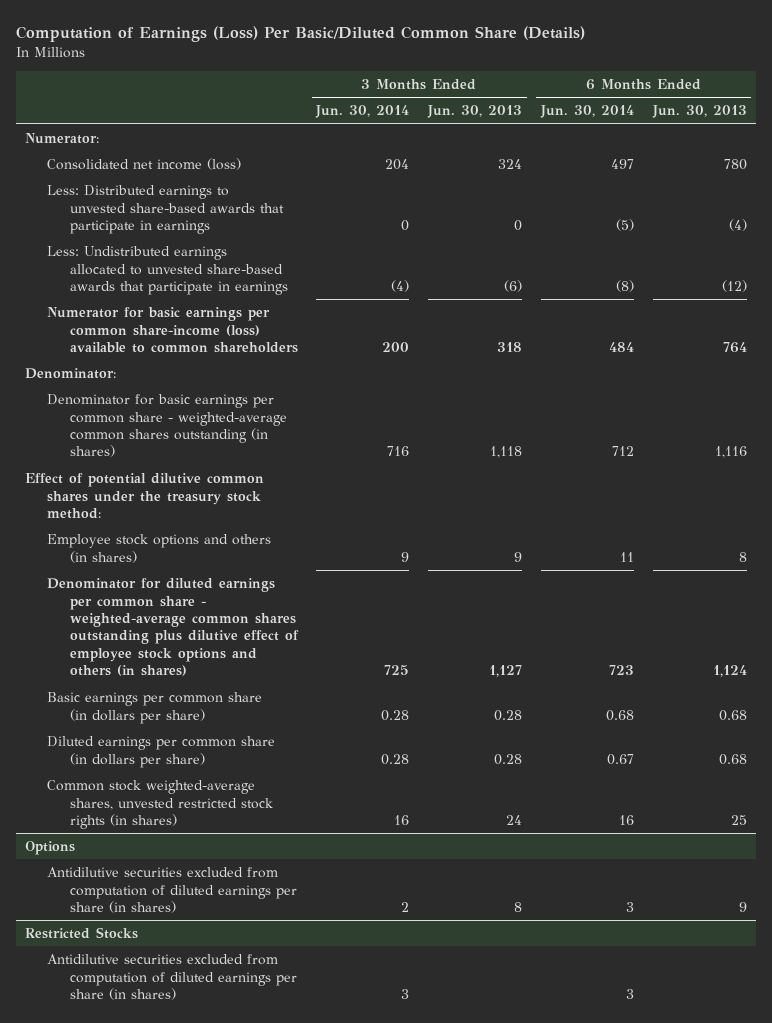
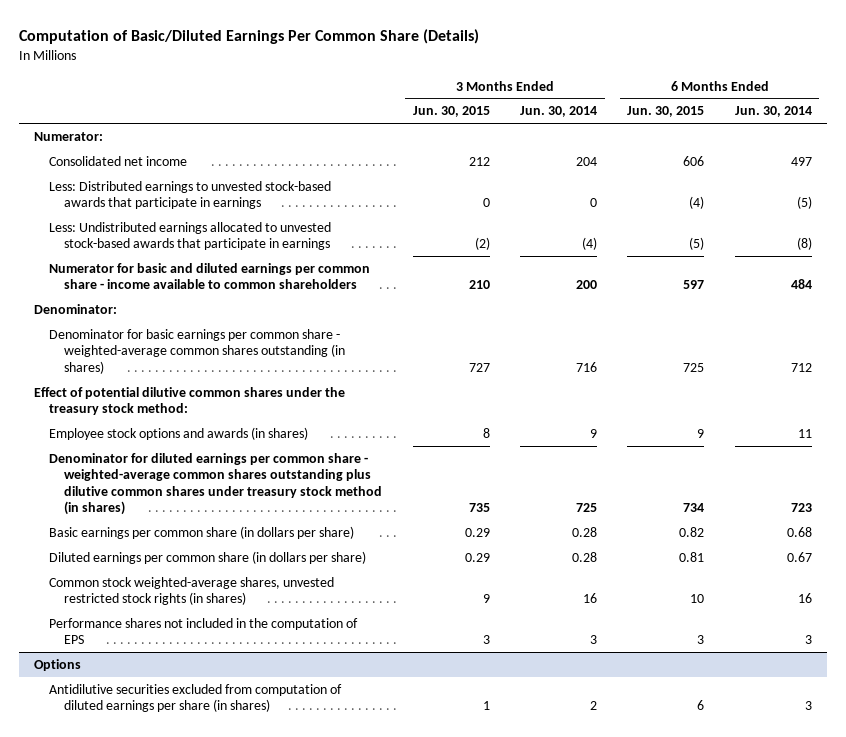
[15,25,585,42] Computation of Earnings (Loss) Per Basic/Diluted Common Share (Details) -> [19,28,480,44] Computation of Basic/Diluted Earnings Per Common Share (Details)
[427,105,523,119] Jun. 30, 2013 -> none
[651,105,747,119] Jun. 30, 2013 -> none
none -> [412,106,490,118] Jun. 30, 2015
none -> [627,106,705,118] Jun. 30, 2015
[47,158,242,171] Consolidated net income (loss) -> [49,155,188,166] Consolidated net income
[47,185,284,234] Less: Distributed earnings to unvested share-based awards that participate in earnings -> [49,180,332,210] Less: Distributed earnings to unvested stock-based awards that participate in earnings
[47,246,288,295] Less: Undistributed earnings allocated to unvested share-based awards that participate in earnings -> [49,221,332,251] Less: Undistributed earnings allocated to unvested stock-based awards that participate in earnings
[47,307,298,353] Numerator for basic earnings per common share-income (loss) available to common shareholders -> [49,262,371,290] Numerator for basic and diluted earnings per common share - income available to common shareholders
[47,534,272,563] Employee stock options and others (in shares) -> [49,426,309,440] Employee stock options and awards (in shares)
[47,578,299,677] Denominator for diluted earnings per common share - weighted-average common shares outstanding plus dilutive effect of employee stock options and others (in shares) -> [49,452,383,516] Denominator for diluted earnings per common share - weighted-average common shares outstanding plus dilutive common shares under treasury stock method (in shares)
none -> [49,617,359,645] Performance shares not included in the computation of EPS
[25,927,139,940] Restricted Stocks -> none
[47,954,297,1000] Antidilutive securities excluded from computation of diluted earnings per share (in shares) -> none

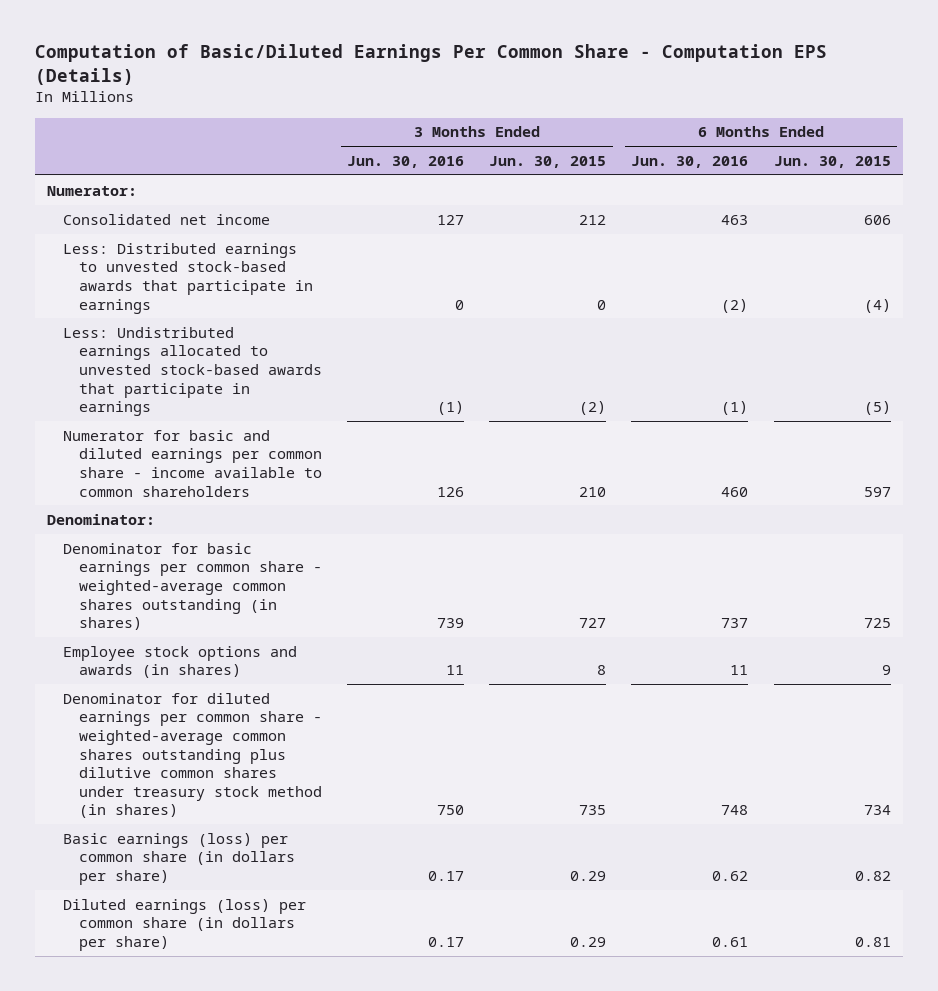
[19,28,480,44] Computation of Basic/Diluted Earnings Per Common Share (Details) -> [34,44,827,85] Computation of Basic/Diluted Earnings Per Common Share - Computation EPS (Details)
[519,106,597,118] Jun. 30, 2014 -> none
[734,106,812,118] Jun. 30, 2014 -> none
none -> [347,155,465,168] Jun. 30, 2016
none -> [631,155,749,168] Jun. 30, 2016
[34,386,346,416] Effect of potential dilutive common shares under the treasury stock method: -> none
[49,576,335,606] Common stock weighted-average shares, unvested restricted stock rights (in shares) -> none
[49,617,359,645] Performance shares not included in the computation of EPS -> none
[34,658,82,671] Options -> none
[49,683,343,713] Antidilutive securities excluded from computation of diluted earnings per share (in shares) -> none
[49,525,355,539] Basic earnings per common share (in dollars per share) -> [63,832,296,885] Basic earnings (loss) per common share (in dollars per share)
[49,550,367,564] Diluted earnings per common share (in dollars per share) -> [63,898,307,951] Diluted earnings (loss) per common share (in dollars per share)

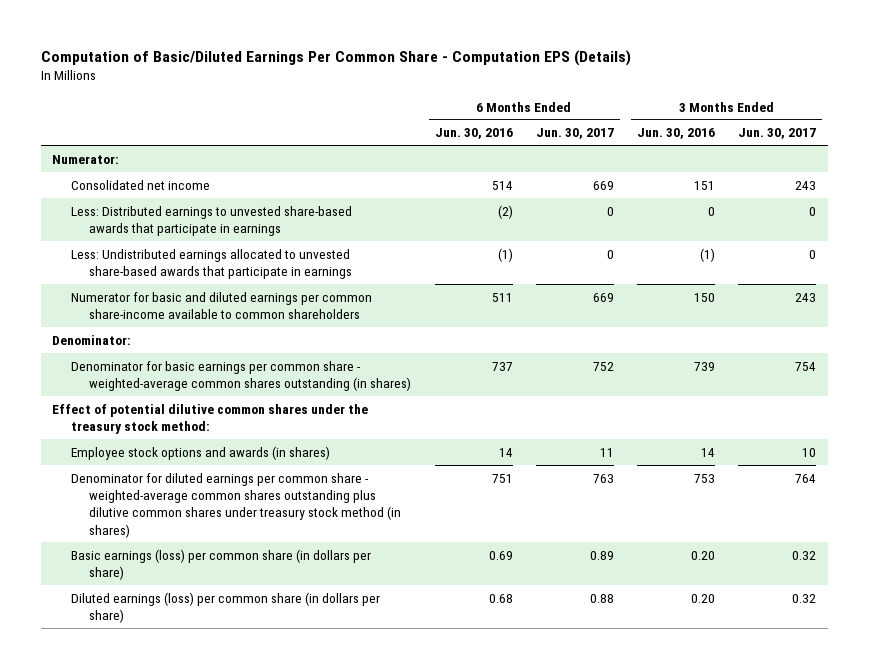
[489,155,607,168] Jun. 30, 2015 -> none
[773,155,891,168] Jun. 30, 2015 -> none
none -> [535,128,614,140] Jun. 30, 2017
none -> [738,128,817,140] Jun. 30, 2017
[437,214,465,225] 127 -> [694,180,716,190] 151
[721,214,749,225] 463 -> [491,180,513,190] 514
[63,242,314,314] Less: Distributed earnings to unvested stock-based awards that participate in earnings -> [70,205,352,236] Less: Distributed earnings to unvested share-based awards that participate in earnings
[63,326,323,417] Less: Undistributed earnings allocated to unvested stock-based awards that participate in earnings -> [70,248,353,279] Less: Undistributed earnings allocated to unvested share-based awards that participate in earnings
[63,429,323,497] Numerator for basic and diluted earnings per common share - income available to common shareholders -> [70,291,372,319] Numerator for basic and diluted earnings per common share-income available to common shareholders
[437,486,465,497] 126 -> [694,292,716,302] 150
[721,486,749,497] 460 -> [491,292,513,302] 511
none -> [52,403,369,434] Effect of potential dilutive common shares under the treasury stock method:
[446,665,465,676] 11 -> [701,447,716,457] 14
[730,665,749,676] 11 -> [498,447,513,457] 14
[437,805,465,816] 750 -> [694,473,716,483] 753
[721,805,749,816] 748 -> [491,473,513,483] 751
[428,870,465,881] 0.17 -> [691,550,716,560] 0.20
[712,870,749,881] 0.62 -> [488,550,513,560] 0.69
[428,936,465,947] 0.17 -> [691,593,716,603] 0.20
[712,936,749,947] 0.61 -> [488,593,513,603] 0.68

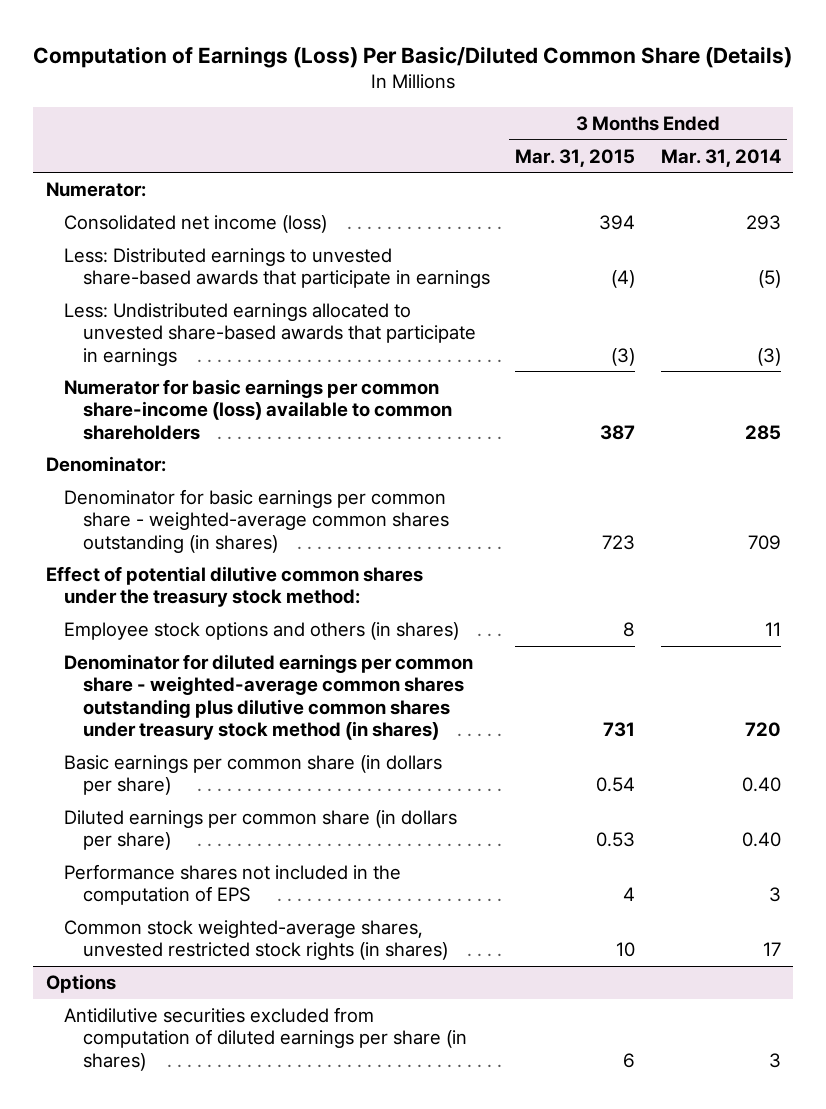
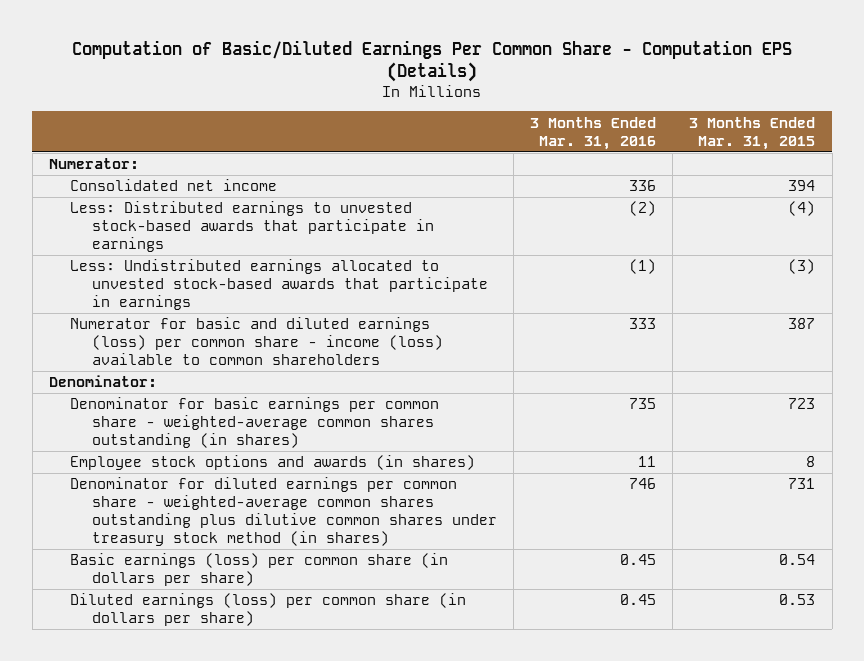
[33,45,793,68] Computation of Earnings (Loss) Per Basic/Diluted Common Share (Details) -> [72,39,793,83] Computation of Basic/Diluted Earnings Per Common Share - Computation EPS (Details)
[660,148,781,167] Mar. 31, 2014 -> none
none -> [530,116,657,150] 3 Months Ended Mar. 31, 2016
[64,215,328,234] Consolidated net income (loss) -> [70,179,278,192] Consolidated net income
[64,248,490,289] Less: Distributed earnings to unvested share-based awards that participate in earnings -> [70,201,435,253] Less: Distributed earnings to unvested stock-based awards that participate in earnings
[64,303,476,366] Less: Undistributed earnings allocated to unvested share-based awards that participate in earnings -> [70,259,489,311] Less: Undistributed earnings allocated to unvested stock-based awards that participate in earnings
[64,379,452,440] Numerator for basic earnings per common share-income (loss) available to common shareholders -> [70,317,444,366] Numerator for basic and diluted earnings (loss) per common share - income (loss) available to common shareholders
[45,566,423,608] Effect of potential dilutive common shares under the treasury stock method: -> none
[64,622,460,641] Employee stock options and others (in shares) -> [70,455,476,471] Employee stock options and awards (in shares)
[64,864,402,906] Performance shares not included in the computation of EPS -> none
[64,920,448,961] Common stock weighted-average shares, unvested restricted stock rights (in shares) -> none
[45,974,116,994] Options -> none
[64,1007,467,1071] Antidilutive securities excluded from computation of diluted earnings per share (in shares) -> none
[64,755,443,796] Basic earnings per common share (in dollars per share) -> [70,553,449,587] Basic earnings (loss) per common share (in dollars per share)
[64,810,458,851] Diluted earnings per common share (in dollars per share) -> [70,593,467,627] Diluted earnings (loss) per common share (in dollars per share)

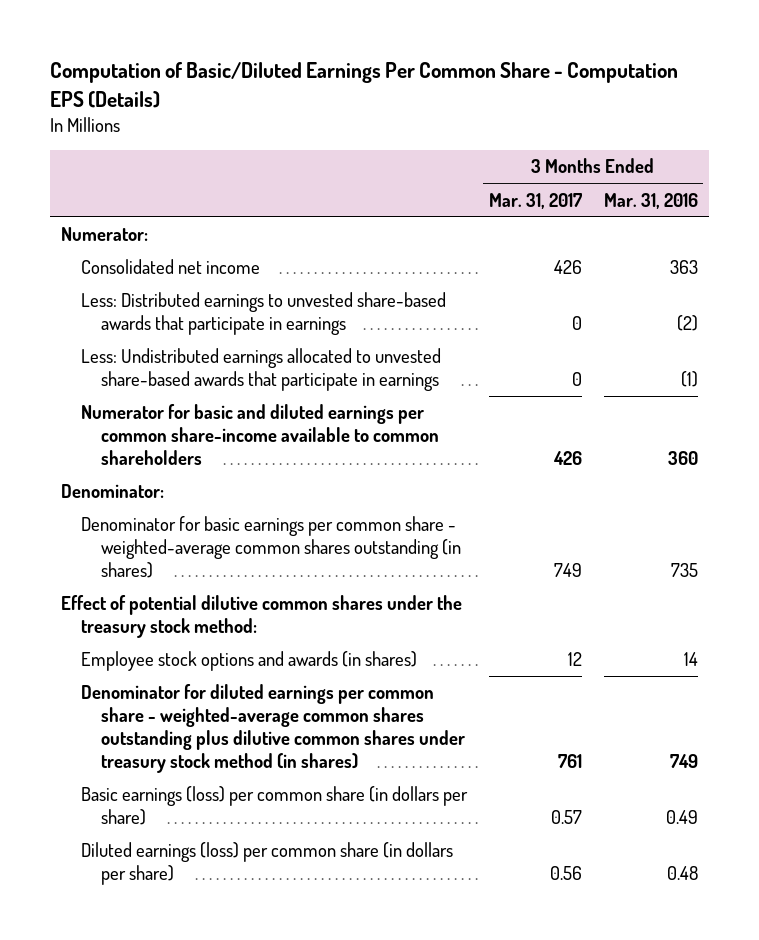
[689,116,816,150] 3 Months Ended Mar. 31, 2015 -> none
none -> [488,192,582,209] Mar. 31, 2017
[629,180,657,192] 336 -> [669,260,698,275] 363
[70,201,435,253] Less: Distributed earnings to unvested stock-based awards that participate in earnings -> [80,292,446,336] Less: Distributed earnings to unvested share-based awards that participate in earnings
[70,259,489,311] Less: Undistributed earnings allocated to unvested stock-based awards that participate in earnings -> [80,348,441,392] Less: Undistributed earnings allocated to unvested share-based awards that participate in earnings
[70,317,444,366] Numerator for basic and diluted earnings (loss) per common share - income (loss) available to common shareholders -> [80,404,440,466] Numerator for basic and diluted earnings per common share-income available to common shareholders
[629,318,657,330] 333 -> [667,451,698,466] 360
none -> [60,595,462,639] Effect of potential dilutive common shares under the treasury stock method:
[638,456,657,468] 11 -> [683,652,698,667] 14
[629,478,657,490] 746 -> [669,754,698,769] 749
[620,554,657,566] 0.45 -> [665,810,698,825] 0.49
[620,594,657,606] 0.45 -> [666,866,698,881] 0.48

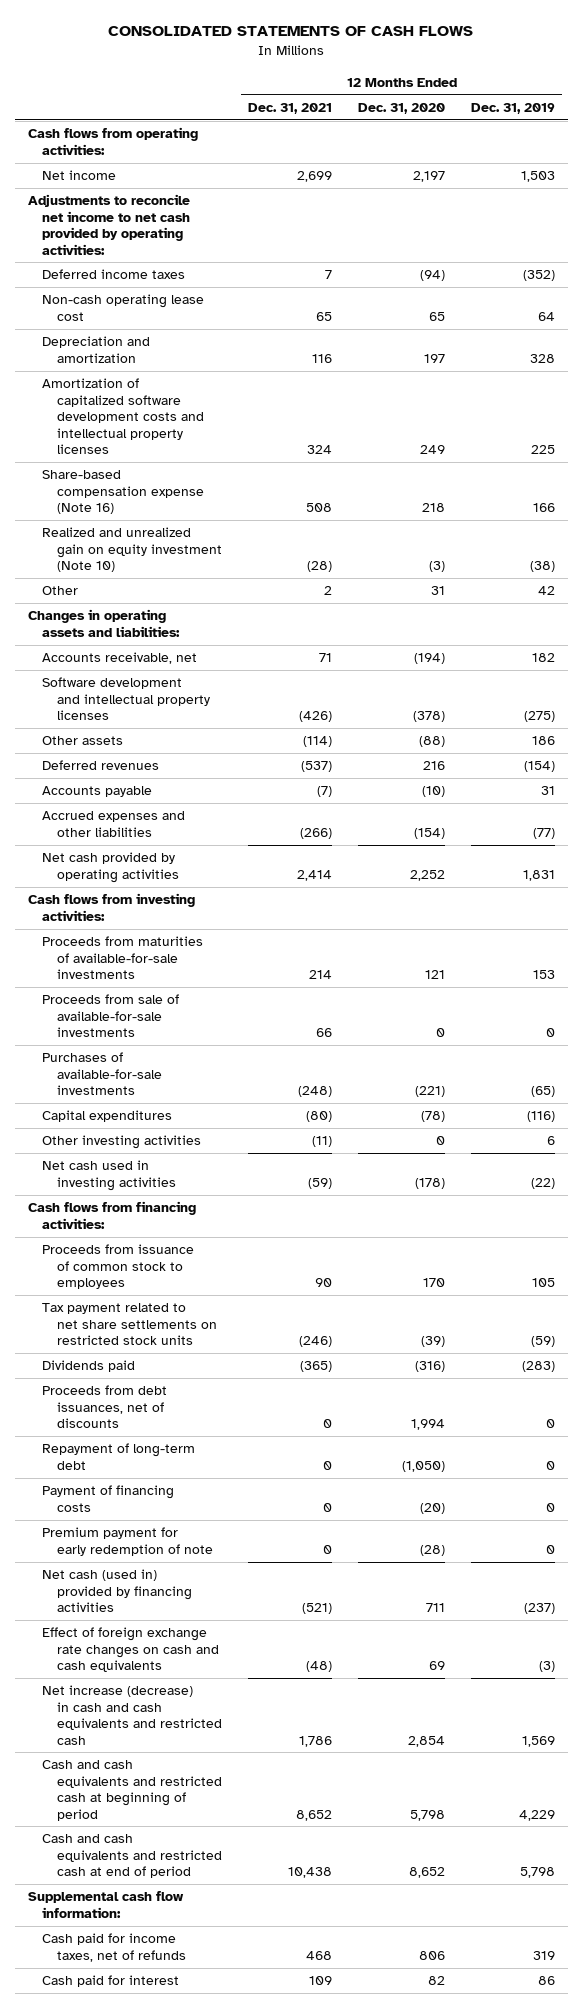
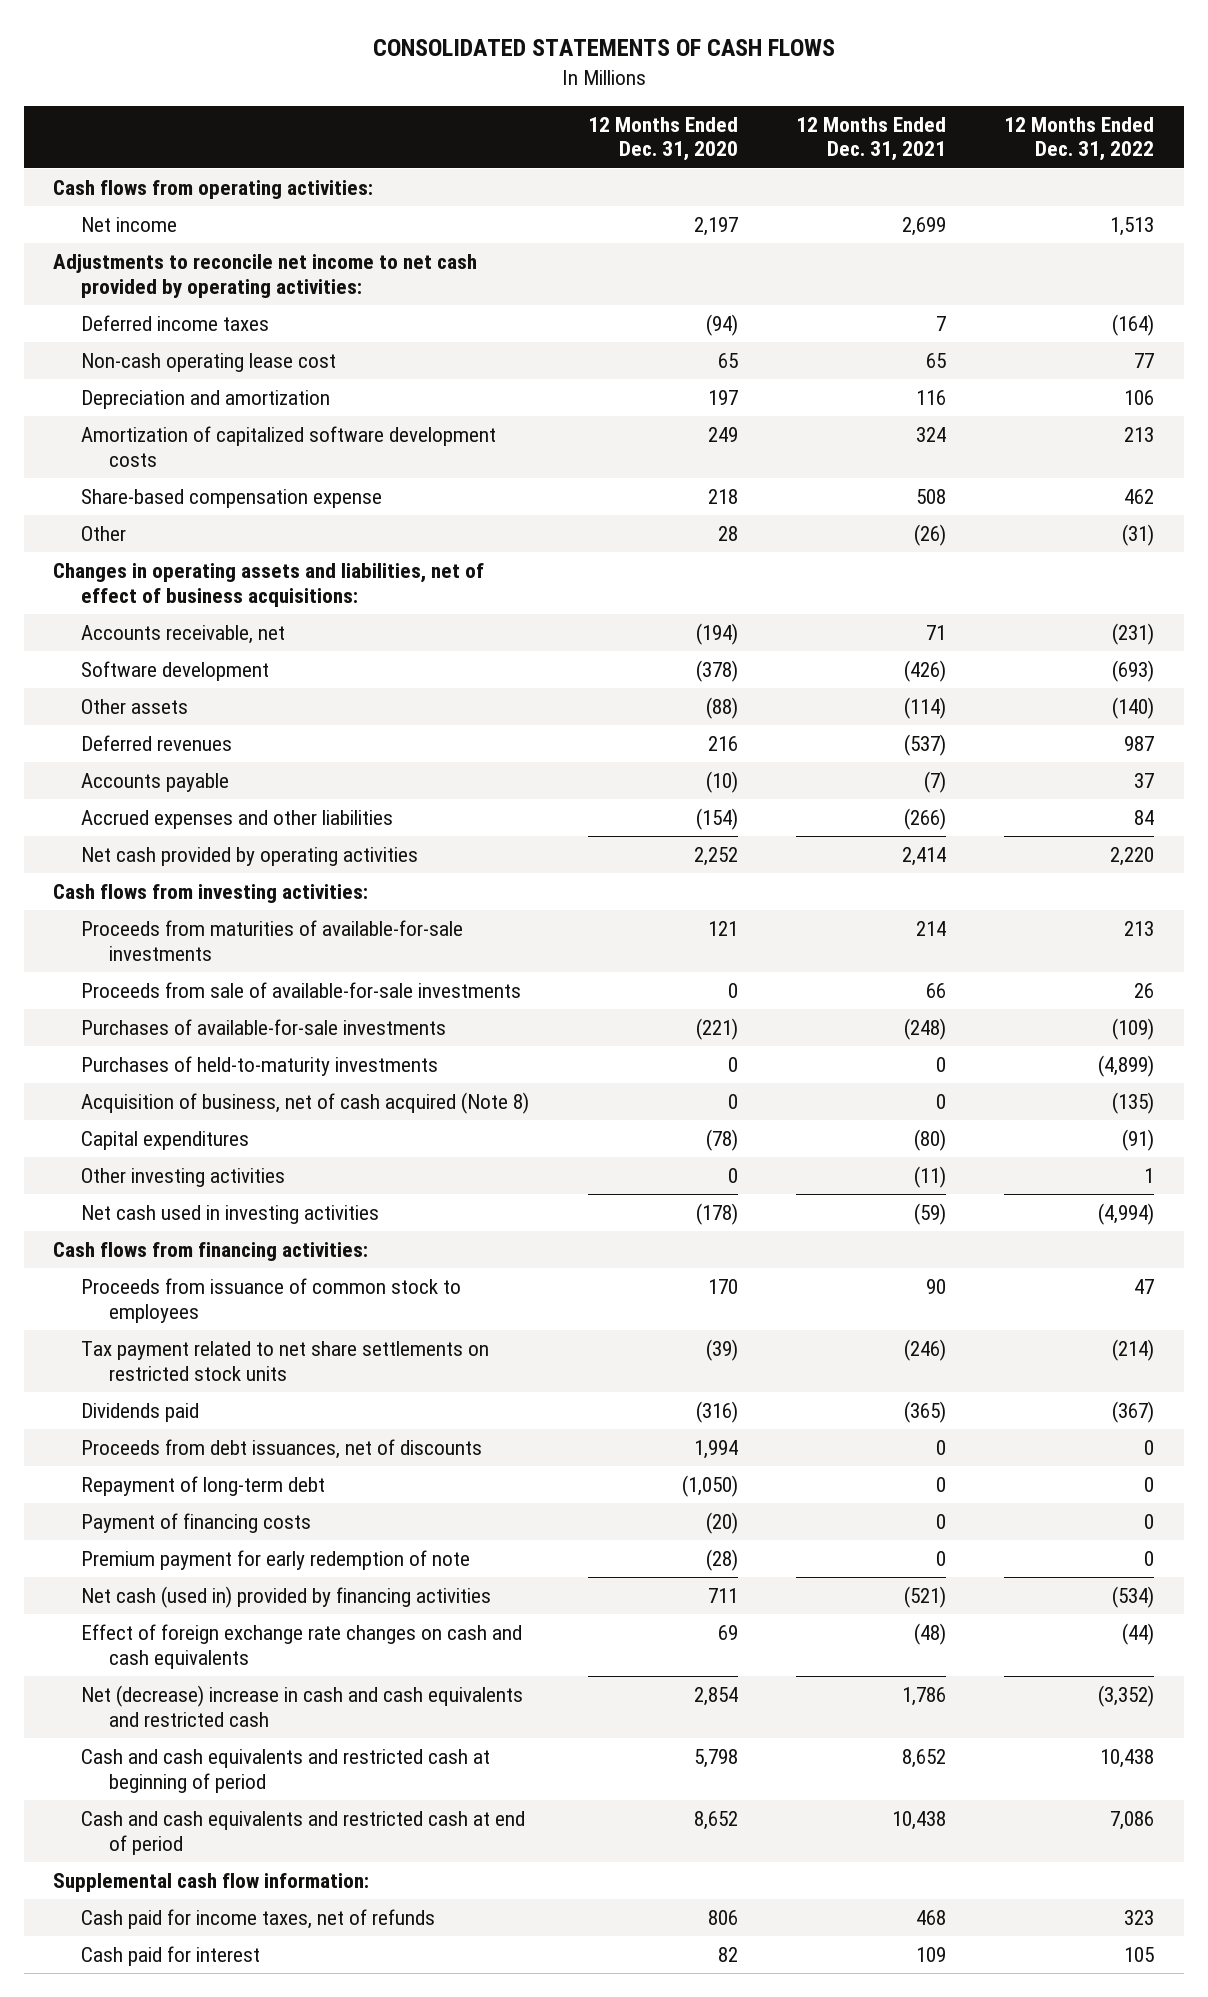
[471,102,556,114] Dec. 31, 2019 -> none
none -> [1004,116,1155,162] 12 Months Ended Dec. 31, 2022
[42,527,222,573] Realized and unrealized gain on equity investment (Note 10) -> none
[42,378,204,454] Amortization of capitalized software development costs and intellectual property licenses -> [81,425,497,467] Amortization of capitalized software development costs
[42,470,204,515] Share-based compensation expense (Note 16) -> [81,488,383,508] Share-based compensation expense
[323,586,332,596] 2 -> [914,523,947,546] (26)
[431,586,446,596] 31 -> [717,525,738,541] 28
[27,609,181,637] Changes in operating assets and liabilities: -> [53,562,485,607] Changes in operating assets and liabilities, net of effect of business acquisitions:
[42,677,210,721] Software development and intellectual property licenses -> [81,660,270,681] Software development
none -> [81,1055,439,1076] Purchases of held-to-maturity investments
none -> [81,1091,530,1114] Acquisition of business, net of cash acquired (Note 8)
[42,1685,222,1745] Net increase (decrease) in cash and cash equivalents and restricted cash -> [81,1684,524,1727] Net (decrease) increase in cash and cash equivalents and restricted cash

